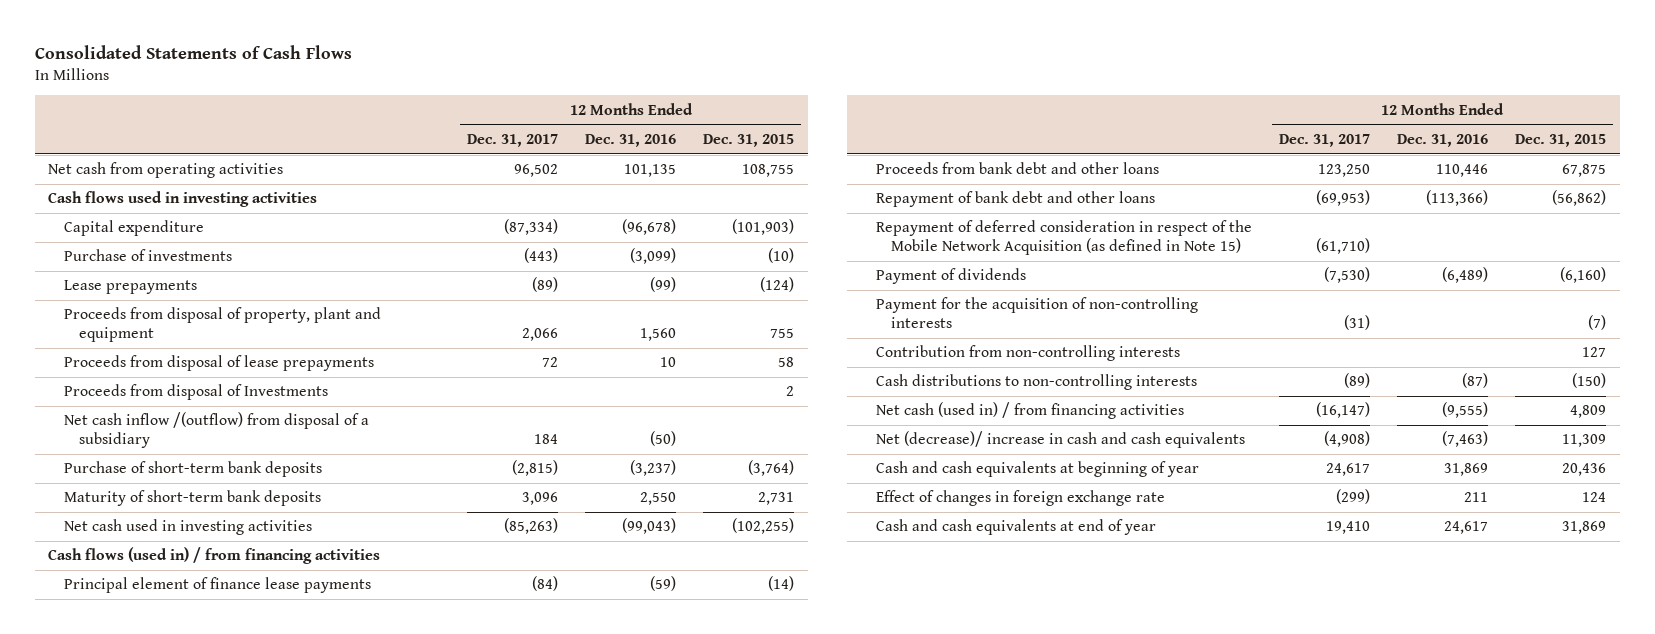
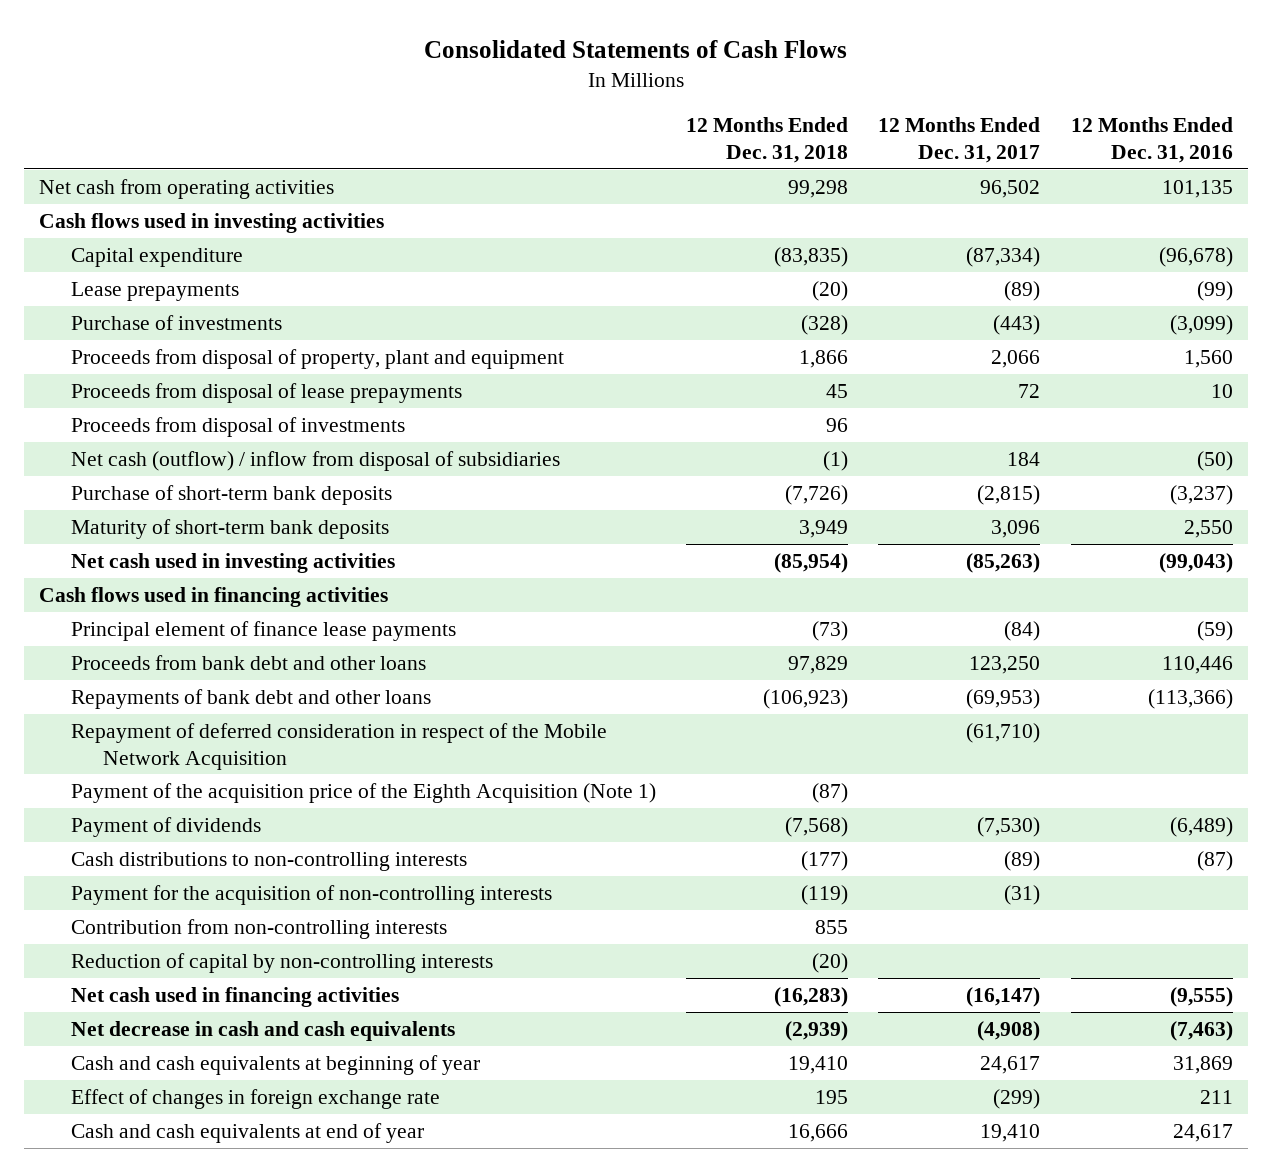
[703,133,795,147] Dec. 31, 2015 -> none
none -> [686,117,849,164] 12 Months Ended Dec. 31, 2018
[63,249,232,262] Purchase of investments -> [70,314,282,330] Purchase of investments
[63,384,328,401] Proceeds from disposal of Investments -> [70,416,405,437] Proceeds from disposal of investments
[63,412,369,448] Net cash inflow /(outflow) from disposal of a subsidiary -> [70,450,560,471] Net cash (outflow) / inflow from disposal of subsidiaries
[48,547,381,565] Cash flows (used in) / from financing activities -> [39,586,389,607] Cash flows used in financing activities
[875,191,1155,208] Repayment of bank debt and other loans -> [70,688,431,709] Repayments of bank debt and other loans
[875,220,1252,255] Repayment of deferred consideration in respect of the Mobile Network Acquisition (as defined in Note 15) -> [70,722,607,770] Repayment of deferred consideration in respect of the Mobile Network Acquisition
none -> [70,782,656,803] Payment of the acquisition price of the Eighth Acquisition (Note 1)
[875,374,1197,391] Cash distributions to non-controlling interests -> [70,851,467,871] Cash distributions to non-controlling interests
none -> [70,952,493,973] Reduction of capital by non-controlling interests
[875,402,1184,420] Net cash (used in) / from financing activities -> [70,986,399,1007] Net cash used in financing activities
[875,431,1245,449] Net (decrease)/ increase in cash and cash equivalents -> [70,1020,455,1041] Net decrease in cash and cash equivalents

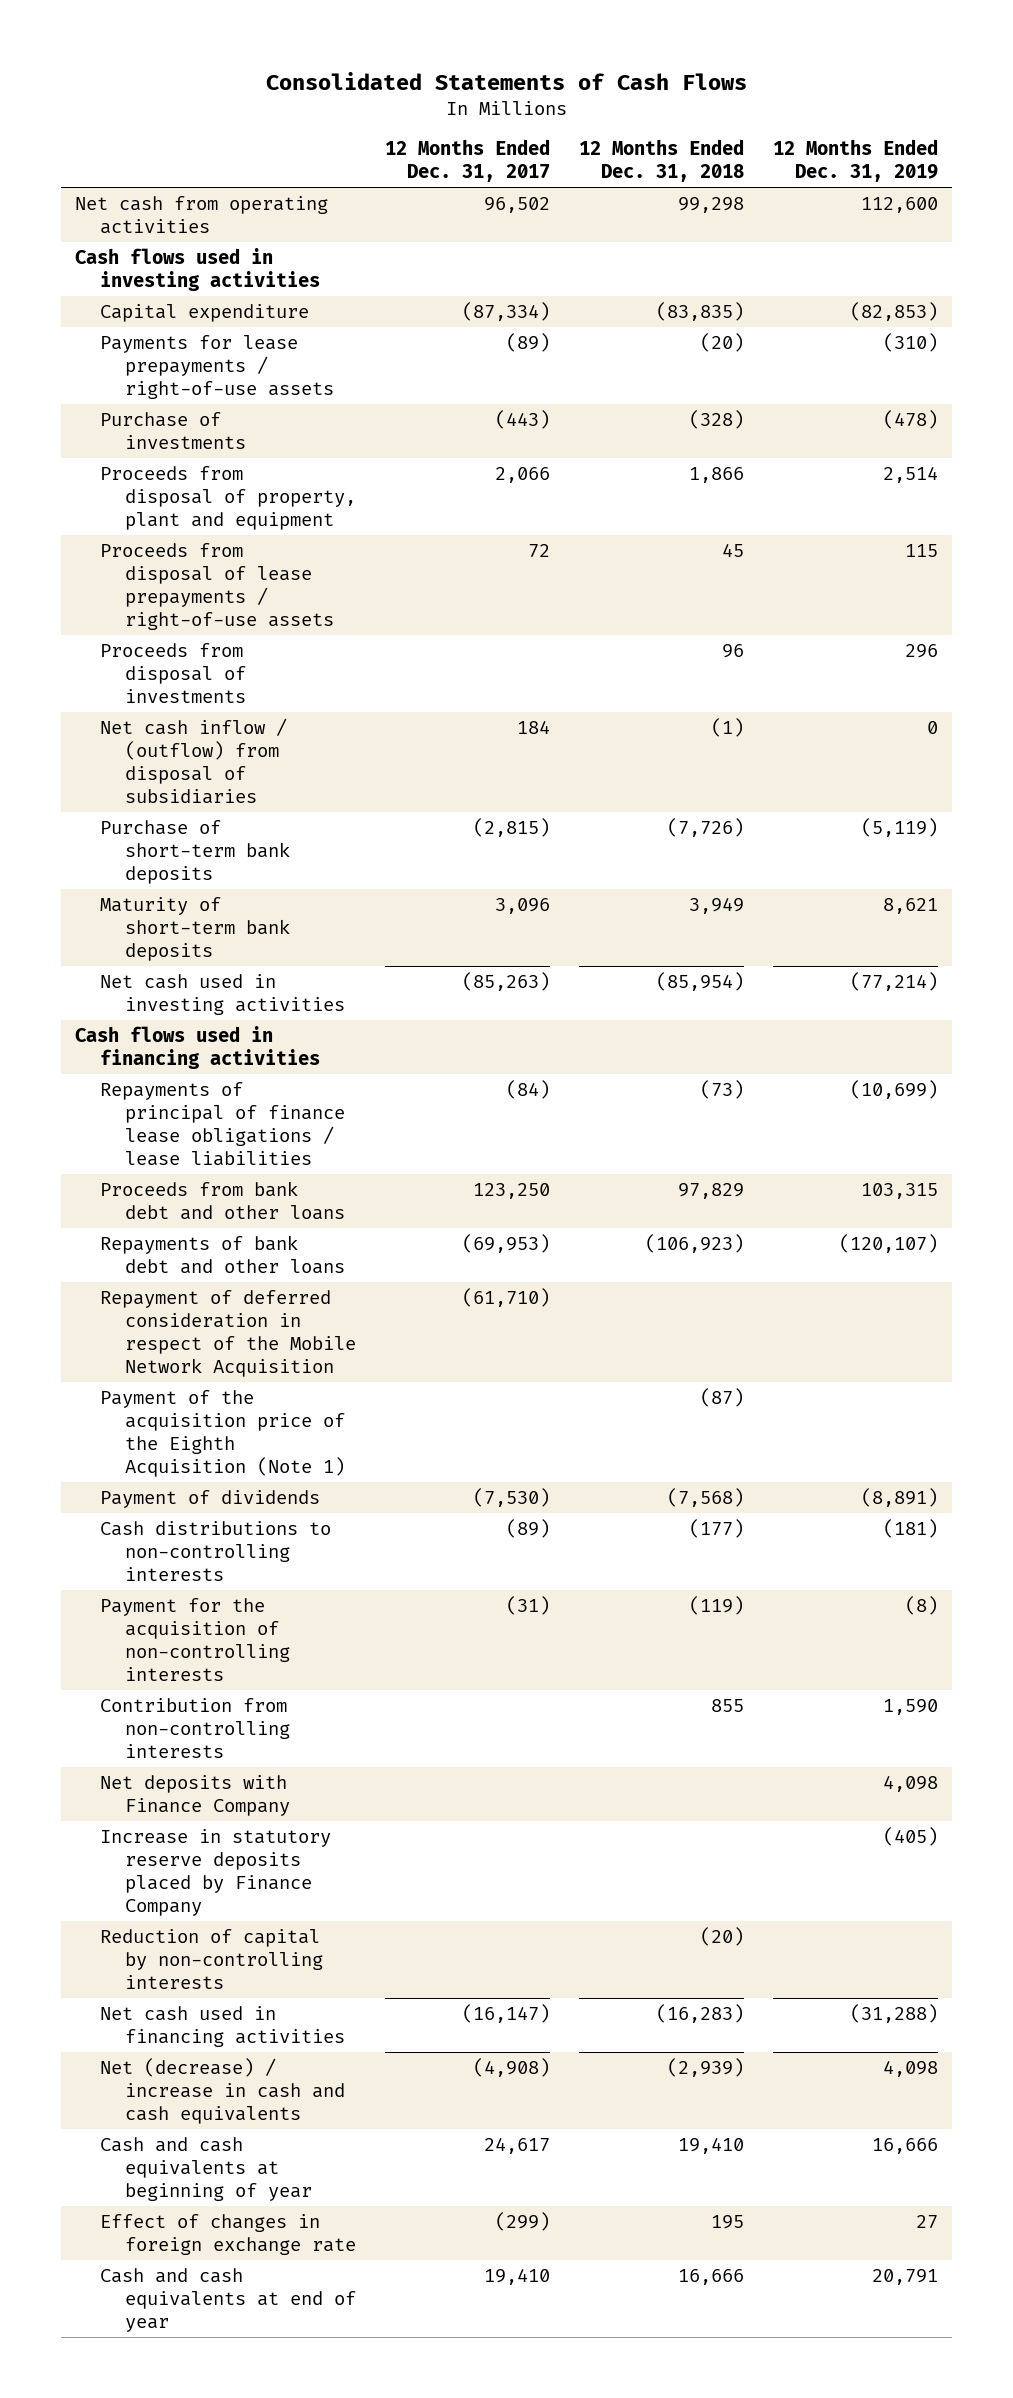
[1070,117,1233,164] 12 Months Ended Dec. 31, 2016 -> none
none -> [772,139,938,183] 12 Months Ended Dec. 31, 2019
[70,281,239,301] Lease prepayments -> [100,334,335,400] Payments for lease prepayments / right-of-use assets
[70,382,462,403] Proceeds from disposal of lease prepayments -> [100,542,335,631] Proceeds from disposal of lease prepayments / right-of-use assets
[70,450,560,471] Net cash (outflow) / inflow from disposal of subsidiaries -> [100,717,288,805] Net cash inflow / (outflow) from disposal of subsidiaries
[70,620,456,641] Principal element of finance lease payments -> [100,1081,346,1167] Repayments of principal of finance lease obligations / lease liabilities
none -> [100,1774,291,1817] Net deposits with Finance Company
none -> [100,1828,332,1917] Increase in statutory reserve deposits placed by Finance Company
[70,1020,455,1041] Net decrease in cash and cash equivalents -> [100,2057,346,2125] Net (decrease) / increase in cash and cash equivalents

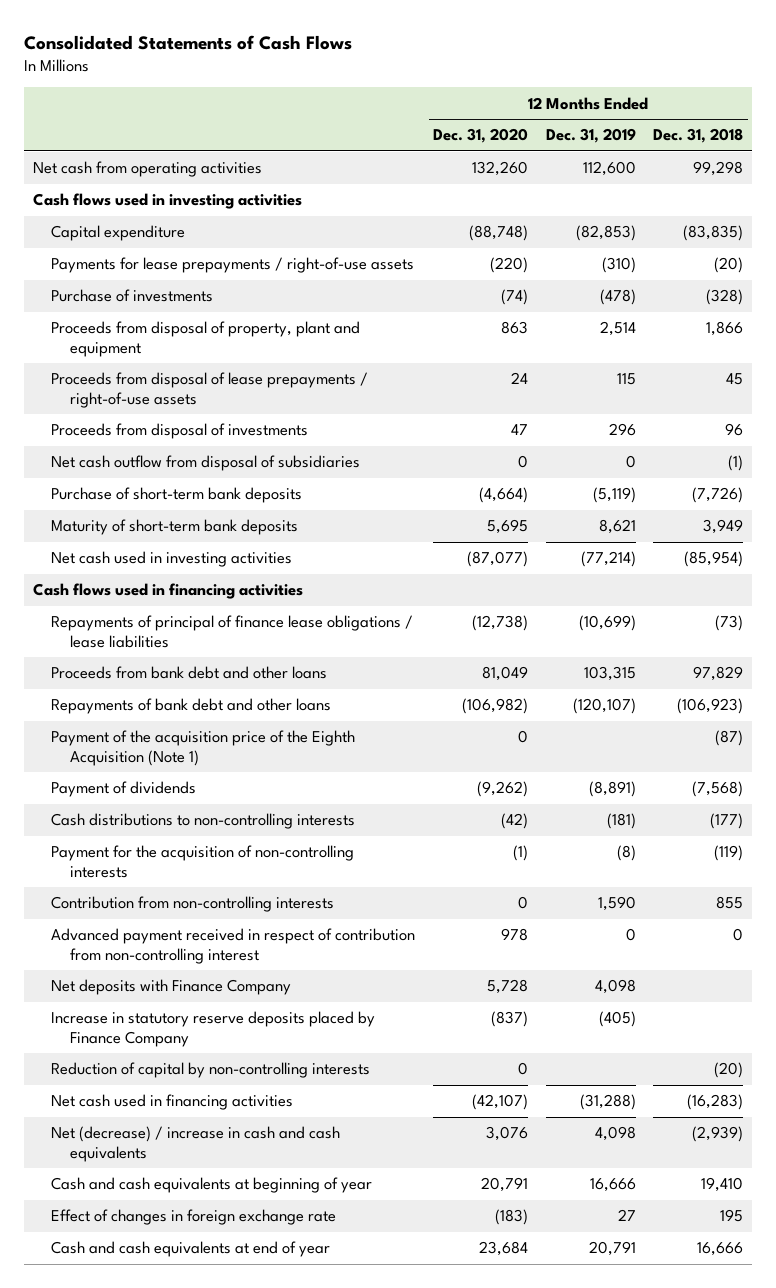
[384,139,550,183] 12 Months Ended Dec. 31, 2017 -> none
none -> [432,128,528,144] Dec. 31, 2020
[100,717,288,805] Net cash inflow / (outflow) from disposal of subsidiaries -> [51,455,361,472] Net cash outflow from disposal of subsidiaries
[100,1289,357,1378] Repayment of deferred consideration in respect of the Mobile Network Acquisition -> none
none -> [51,928,416,964] Advanced payment received in respect of contribution from non-controlling interest

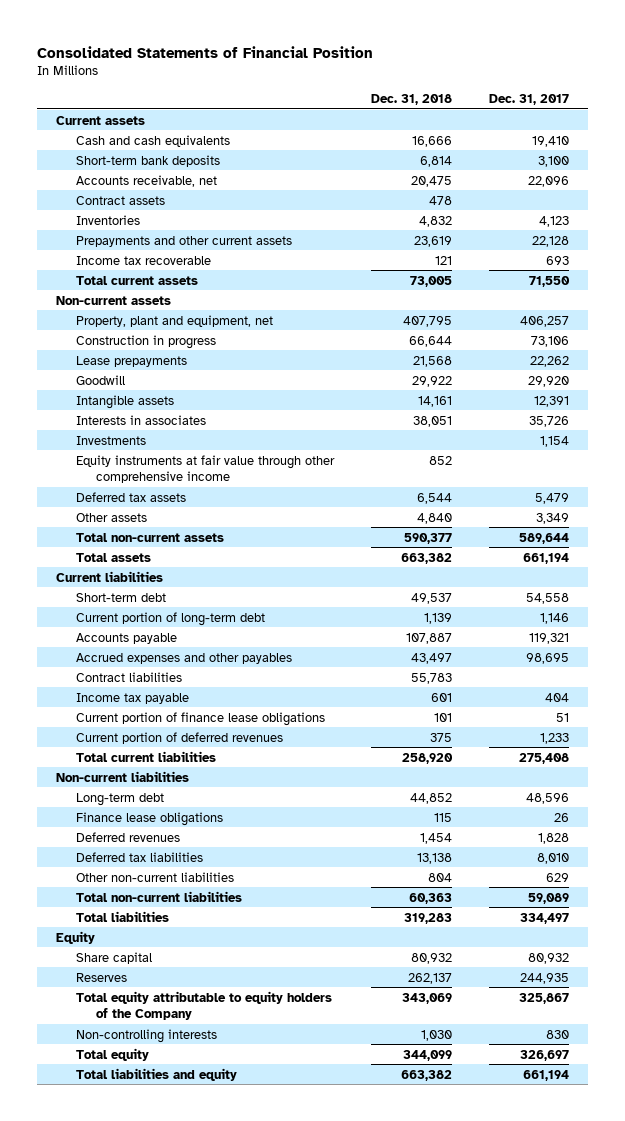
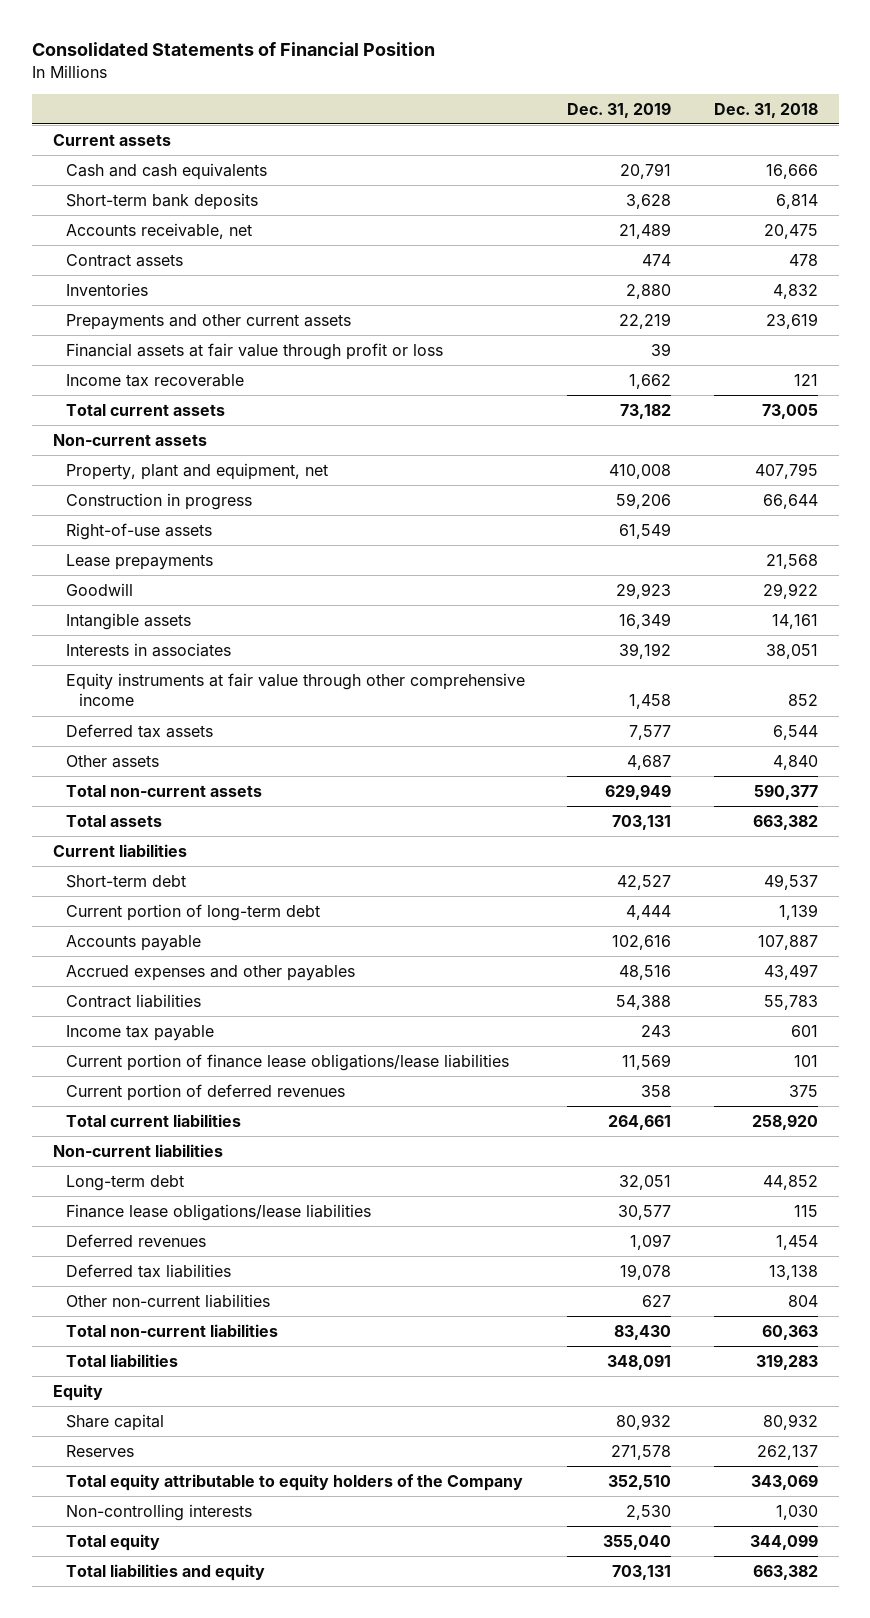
[489,93,570,105] Dec. 31, 2017 -> none
none -> [567,101,672,118] Dec. 31, 2019
none -> [66,342,444,360] Financial assets at fair value through profit or loss
none -> [66,522,213,540] Right-of-use assets
[75,435,146,445] Investments -> none
[75,711,325,726] Current portion of finance lease obligations -> [66,1053,510,1071] Current portion of finance lease obligations/lease liabilities
[75,811,223,826] Finance lease obligations -> [66,1203,372,1221] Finance lease obligations/lease liabilities

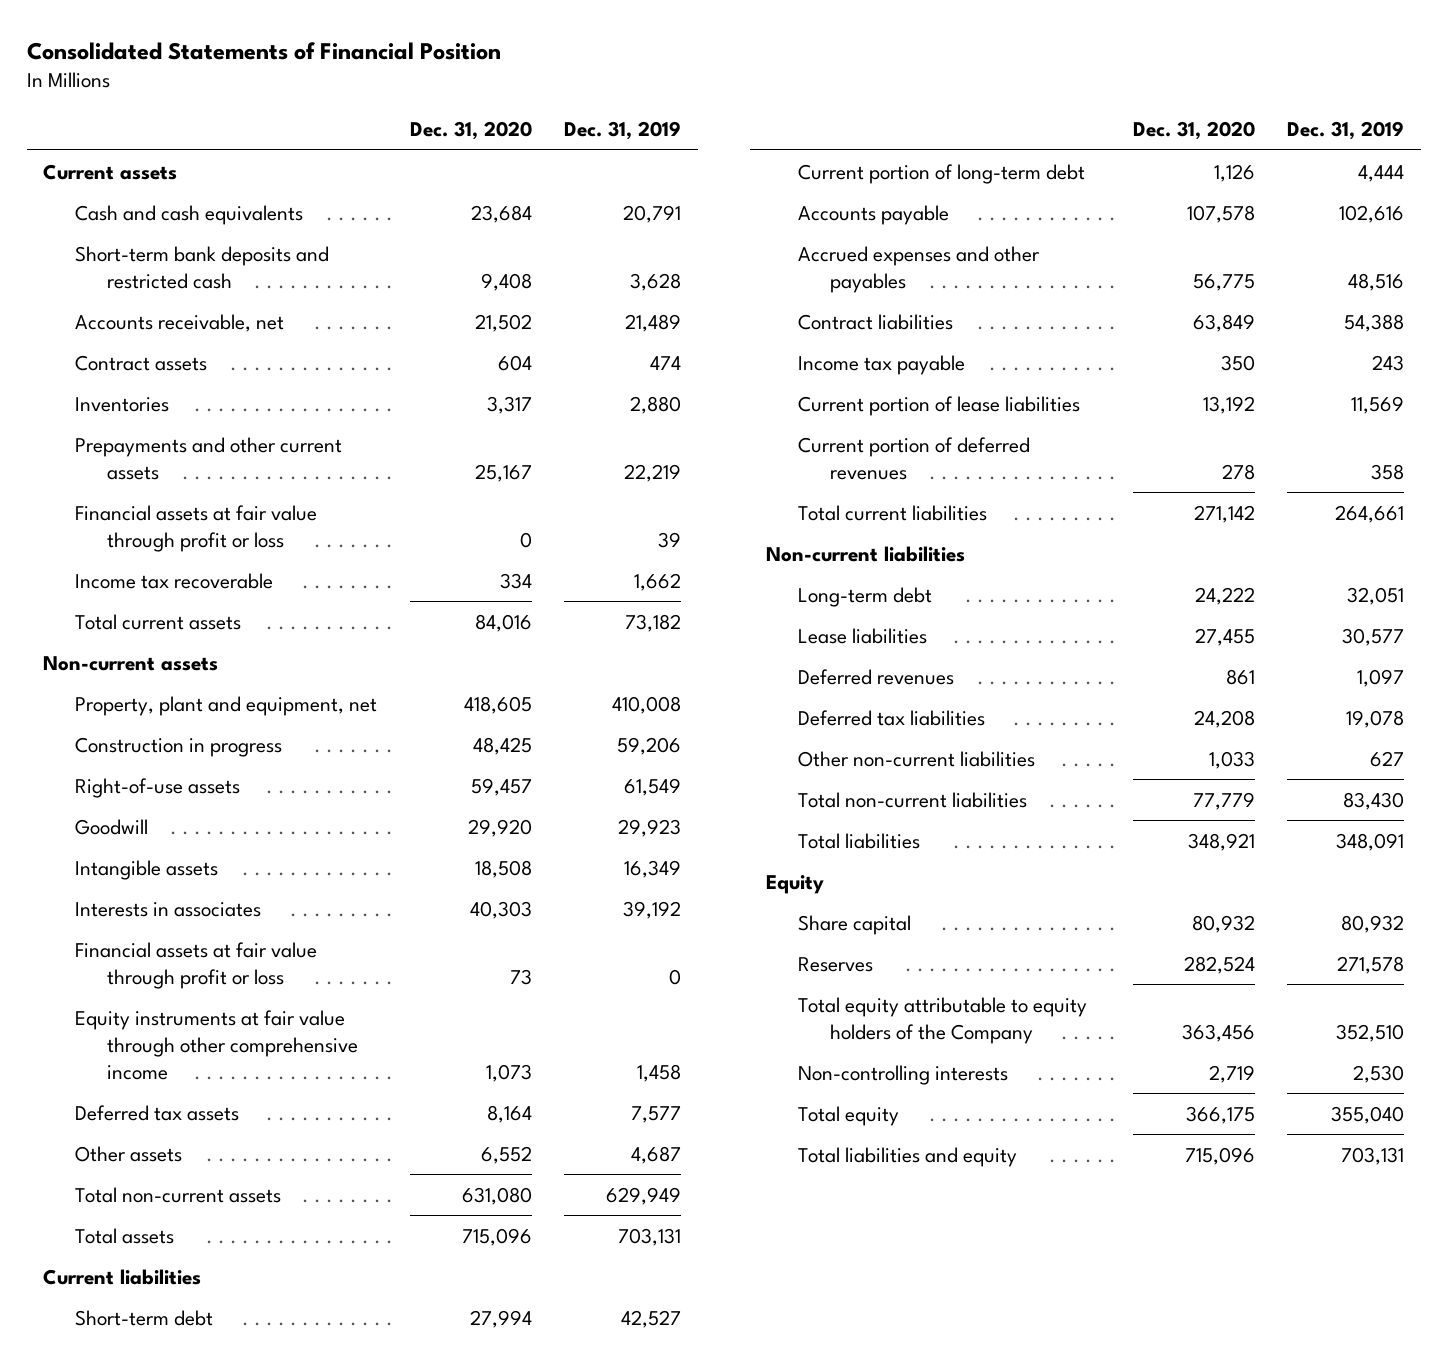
[713,102,818,118] Dec. 31, 2018 -> none
none -> [409,120,532,140] Dec. 31, 2020
[66,192,259,210] Short-term bank deposits -> [74,245,329,289] Short-term bank deposits and restricted cash
[66,553,214,570] Lease prepayments -> none
none -> [74,941,317,989] Financial assets at fair value through profit or loss
[66,1053,510,1071] Current portion of finance lease obligations/lease liabilities -> [797,395,1080,416] Current portion of lease liabilities
[66,1203,372,1221] Finance lease obligations/lease liabilities -> [797,627,927,644] Lease liabilities

